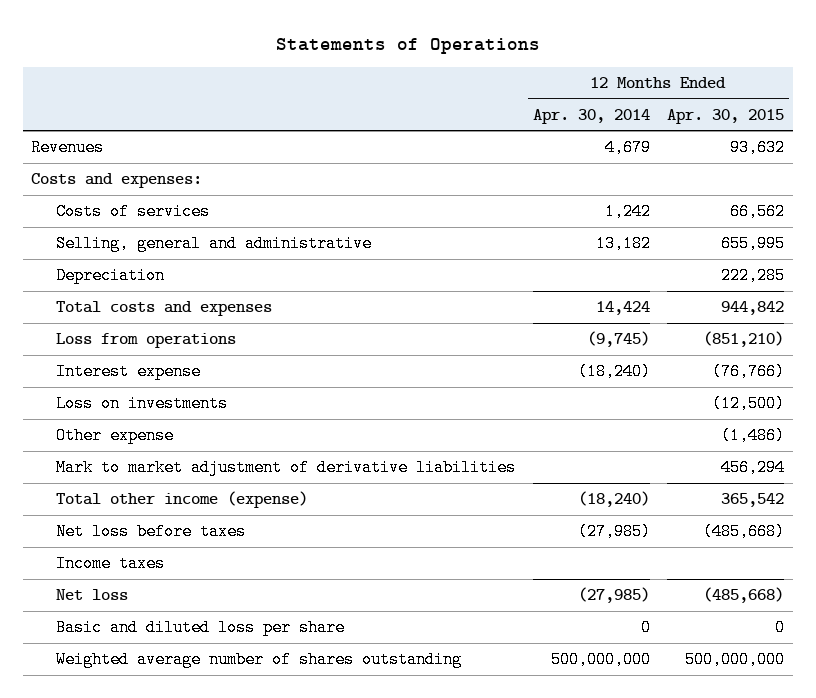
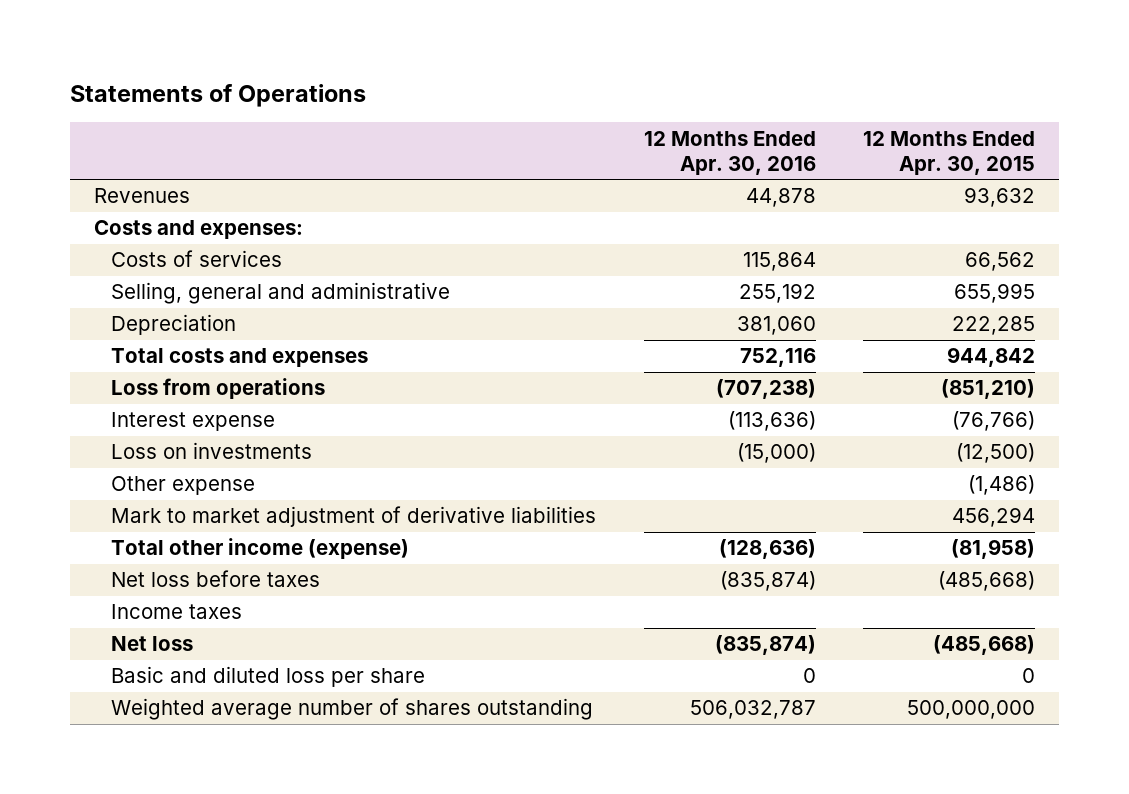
[532,108,650,124] Apr. 30, 2014 -> none
none -> [643,130,816,175] 12 Months Ended Apr. 30, 2016
[721,493,785,508] 365,542 -> [950,539,1035,560] (81,958)

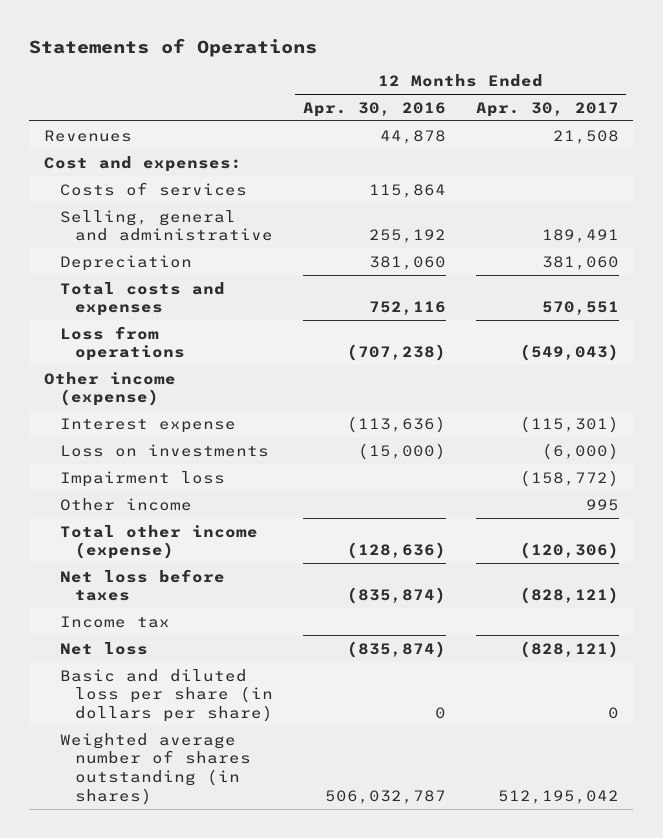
[862,130,1035,175] 12 Months Ended Apr. 30, 2015 -> none
none -> [475,101,619,117] Apr. 30, 2017
[93,220,303,240] Costs and expenses: -> [44,155,243,172] Cost and expenses:
none -> [44,371,177,407] Other income (expense)
[111,476,256,496] Other expense -> none
[111,506,597,528] Mark to market adjustment of derivative liabilities -> none
none -> [59,470,225,487] Impairment loss
none -> [59,497,192,511] Other income
[111,604,243,620] Income taxes -> [59,615,170,628] Income tax
[111,666,426,688] Basic and diluted loss per share -> [59,668,274,723] Basic and diluted loss per share (in dollars per share)
[111,698,594,721] Weighted average number of shares outstanding -> [59,732,252,806] Weighted average number of shares outstanding (in shares)

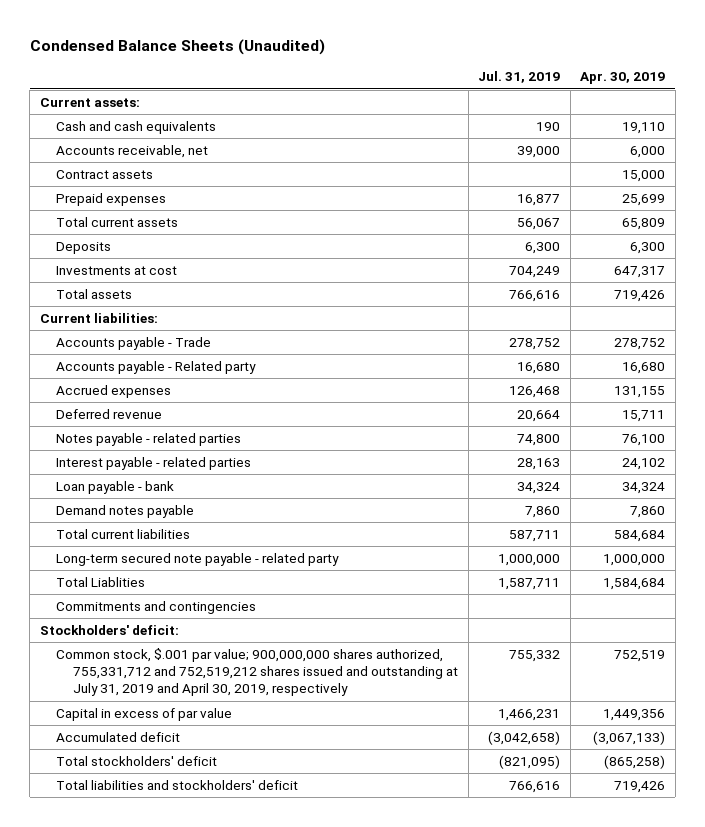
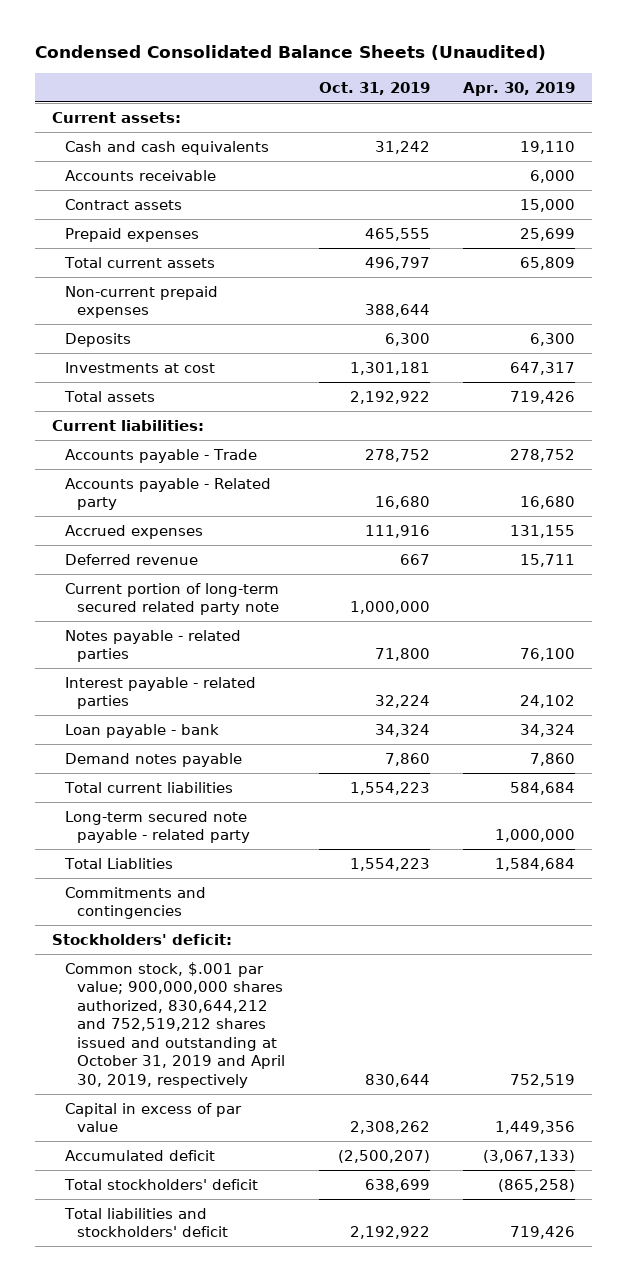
[29,38,325,55] Condensed Balance Sheets (Unaudited) -> [35,45,547,61] Condensed Consolidated Balance Sheets (Unaudited)
[478,71,561,84] Jul. 31, 2019 -> none
none -> [318,81,430,95] Oct. 31, 2019
[56,144,209,158] Accounts receivable, net -> [64,169,216,181] Accounts receivable
none -> [64,285,218,319] Non-current prepaid expenses
none -> [64,582,280,616] Current portion of long-term secured related party note
[56,647,459,697] Common stock, $.001 par value; 900,000,000 shares authorized, 755,331,712 and 752,519,212 shares issued and outstanding at July 31, 2019 and April 30, 2019, respectively -> [64,961,286,1088] Common stock, $.001 par value; 900,000,000 shares authorized, 830,644,212 and 752,519,212 shares issued and outstanding at October 31, 2019 and April 30, 2019, respectively

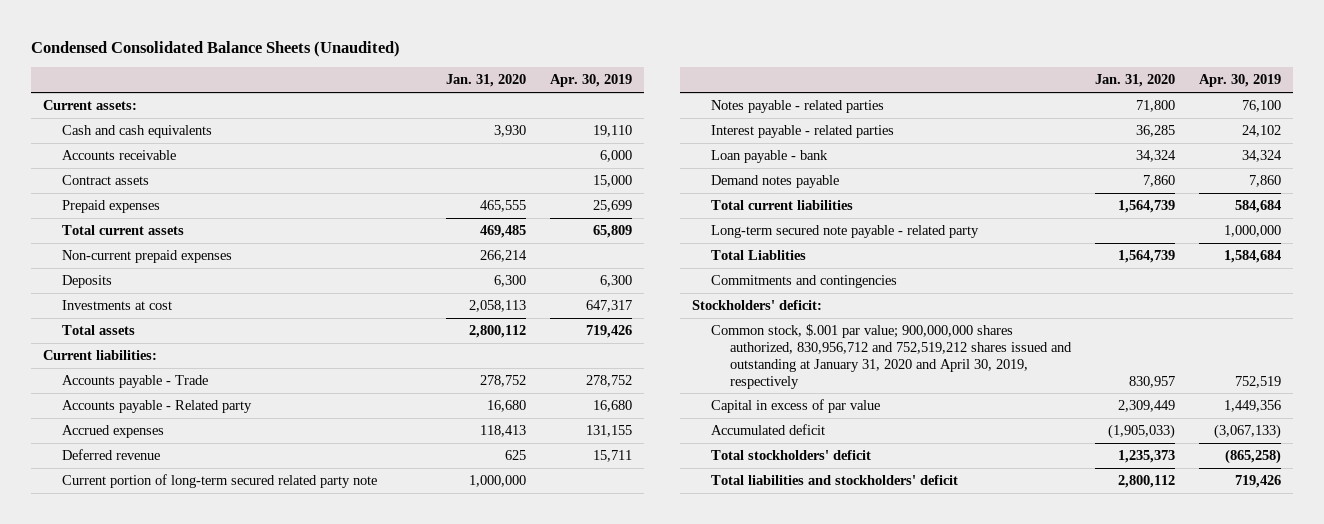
[318,81,430,95] Oct. 31, 2019 -> none
none -> [445,74,526,88] Jan. 31, 2020
[64,961,286,1088] Common stock, $.001 par value; 900,000,000 shares authorized, 830,644,212 and 752,519,212 shares issued and outstanding at October 31, 2019 and April 30, 2019, respectively -> [710,324,1072,389] Common stock, $.001 par value; 900,000,000 shares authorized, 830,956,712 and 752,519,212 shares issued and outstanding at January 31, 2020 and April 30, 2019, respectively

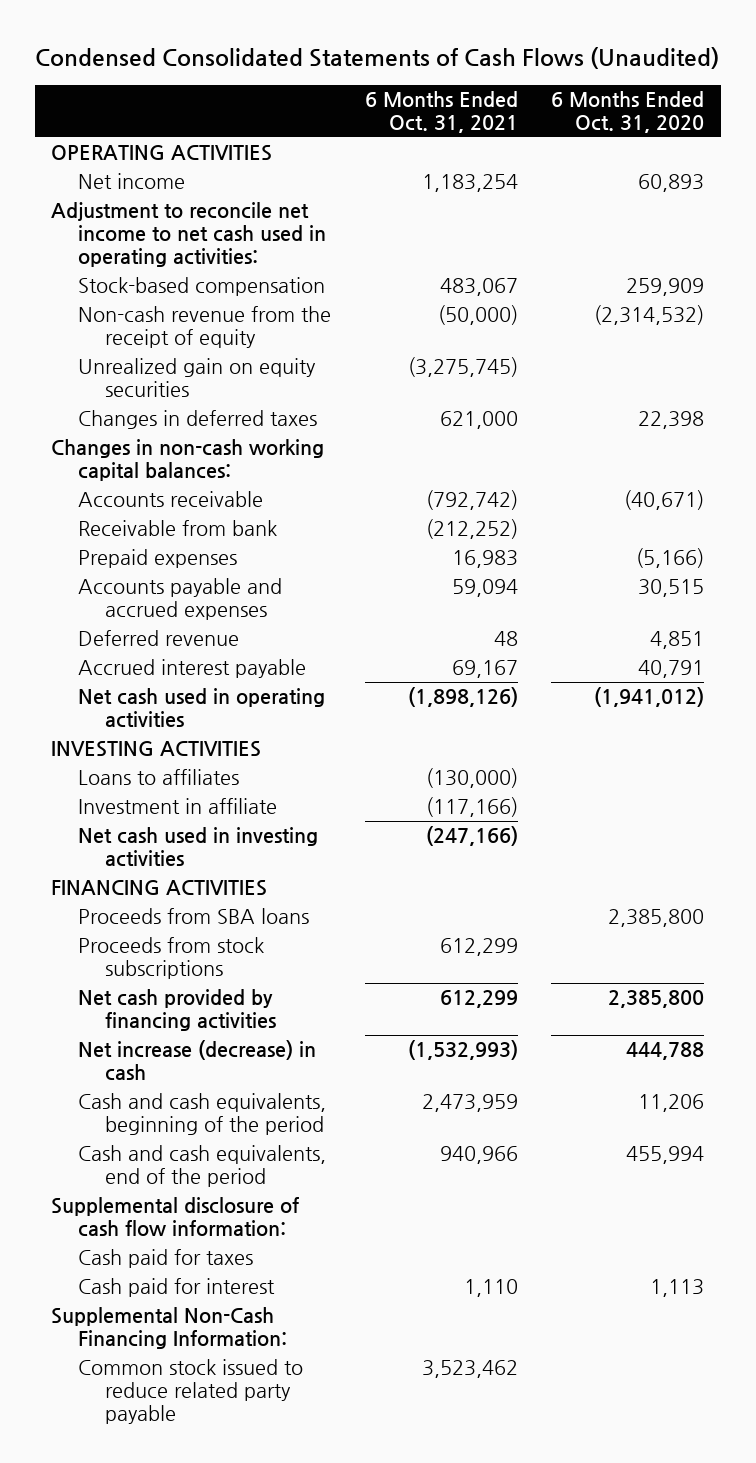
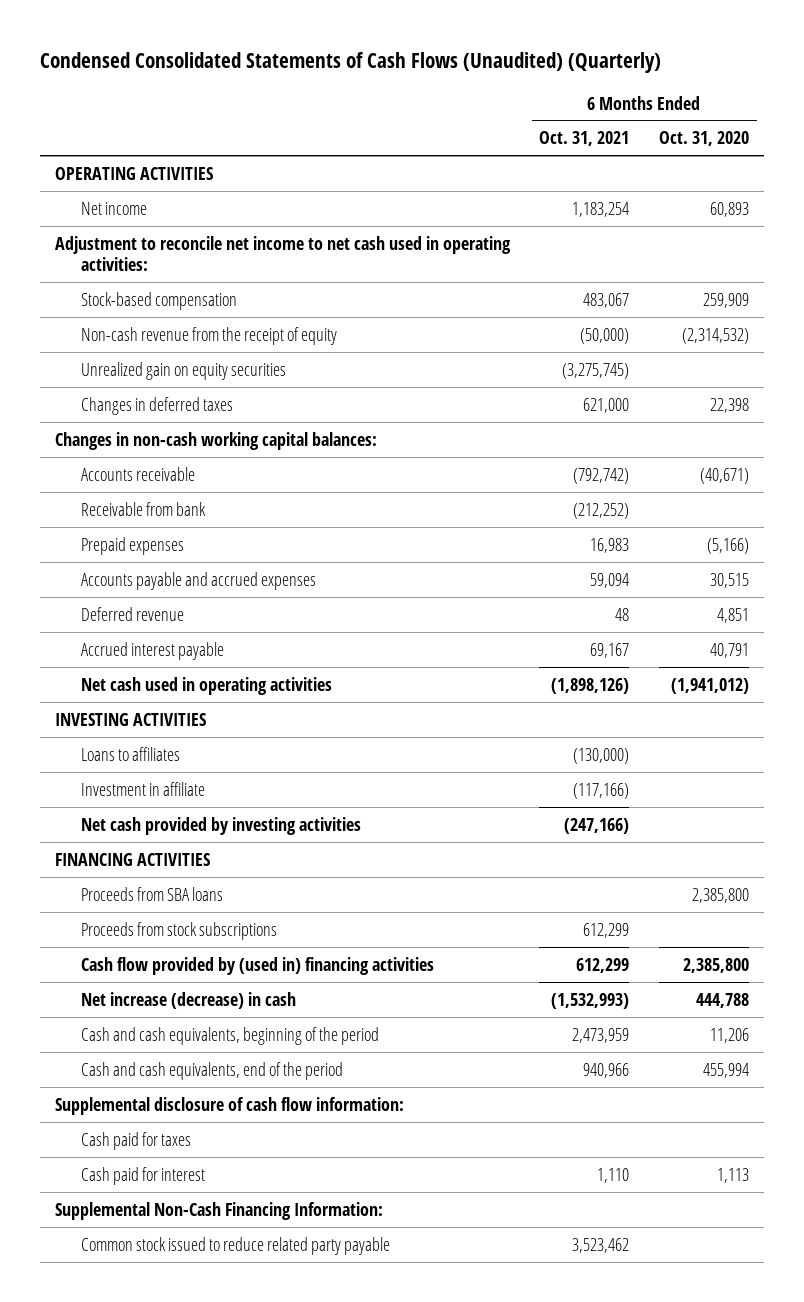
[34,47,719,70] Condensed Consolidated Statements of Cash Flows (Unaudited) -> [39,51,661,73] Condensed Consolidated Statements of Cash Flows (Unaudited) (Quarterly)
[78,827,319,868] Net cash used in investing activities -> [81,816,362,835] Net cash provided by investing activities
[78,989,277,1032] Net cash provided by financing activities -> [81,956,435,975] Cash flow provided by (used in) financing activities

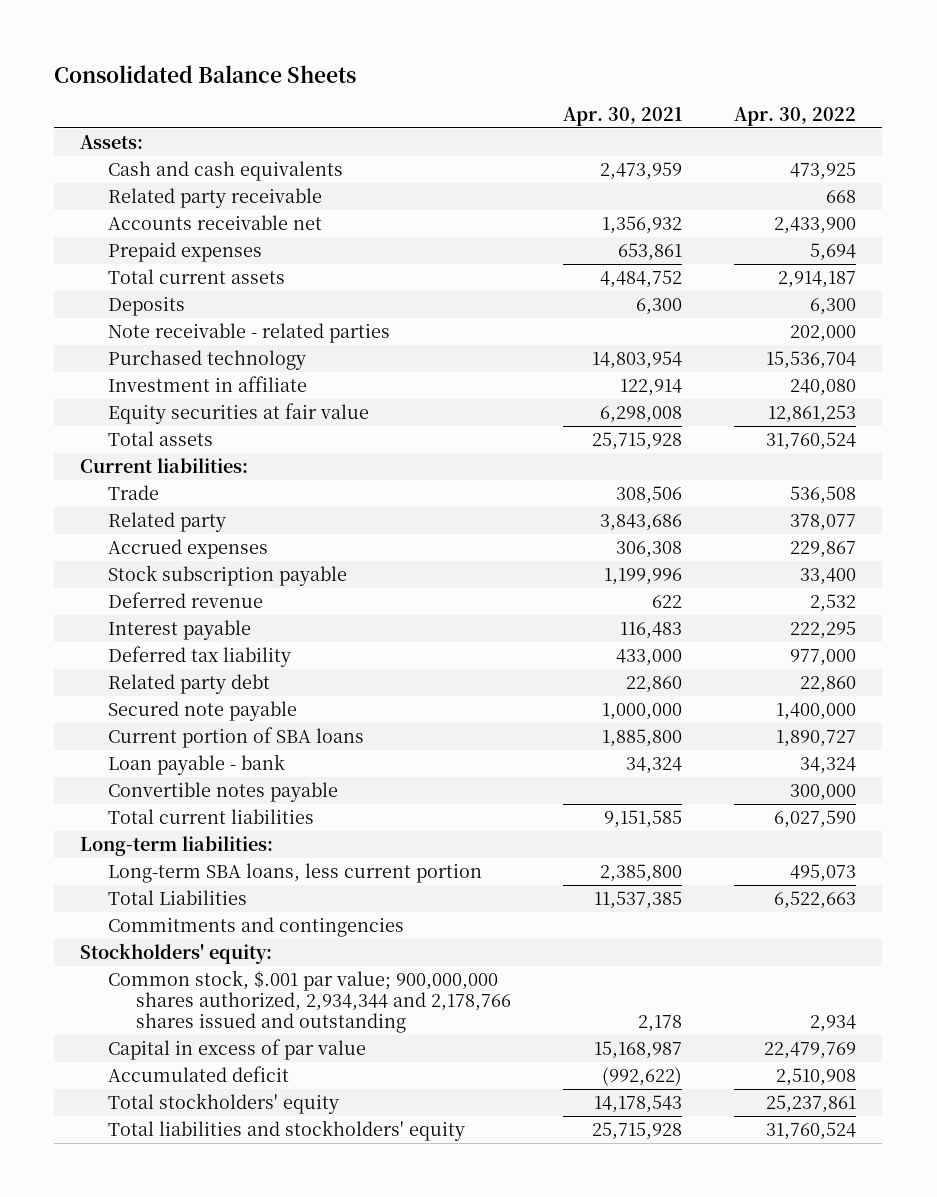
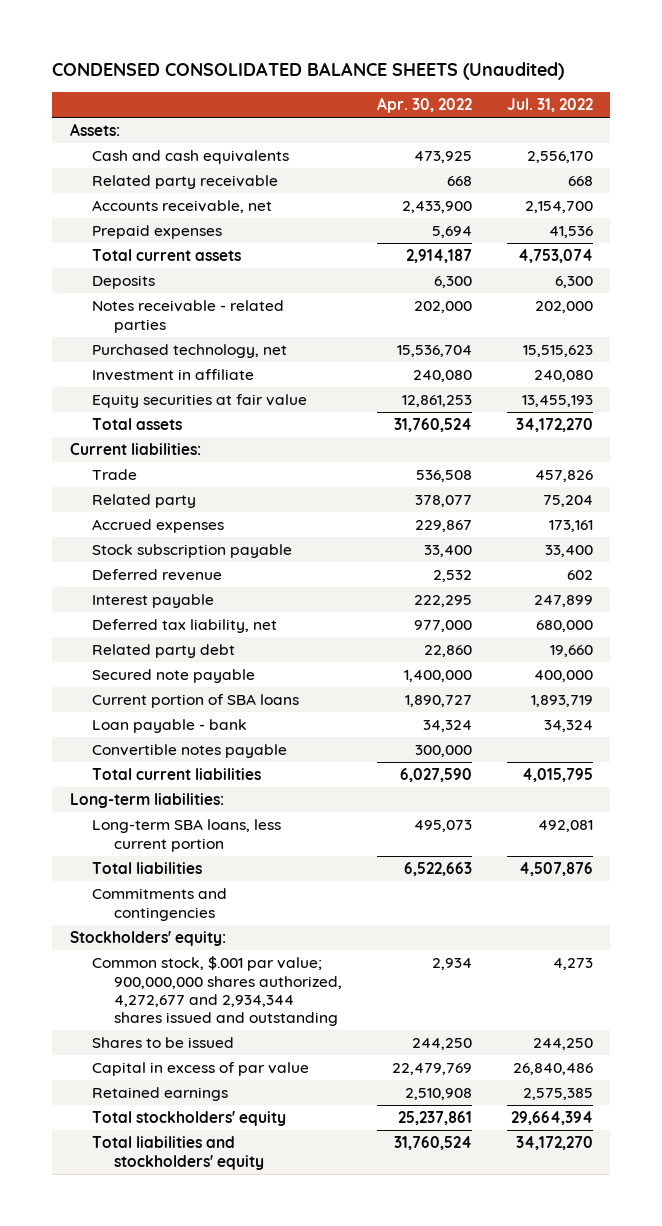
[54,64,357,83] Consolidated Balance Sheets -> [52,62,565,81] CONDENSED CONSOLIDATED BALANCE SHEETS (Unaudited)
[563,106,683,126] Apr. 30, 2021 -> none
none -> [506,98,593,113] Jul. 31, 2022
[108,215,323,231] Accounts receivable net -> [91,200,272,214] Accounts receivable, net
[108,323,391,344] Note receivable - related parties -> [91,300,284,333] Notes receivable - related parties
[108,350,307,371] Purchased technology -> [91,344,287,359] Purchased technology, net
[108,646,292,668] Deferred tax liability -> [91,619,277,634] Deferred tax liability, net
[108,890,248,906] Total Liabilities -> [91,862,202,875] Total liabilities
[108,970,512,1033] Common stock, $.001 par value; 900,000,000 shares authorized, 2,934,344 and 2,178,766 shares issued and outstanding -> [91,956,343,1027] Common stock, $.001 par value; 900,000,000 shares authorized, 4,272,677 and 2,934,344 shares issued and outstanding
none -> [91,1037,234,1049] Shares to be issued
[108,1066,290,1083] Accumulated deficit -> [91,1087,228,1102] Retained earnings

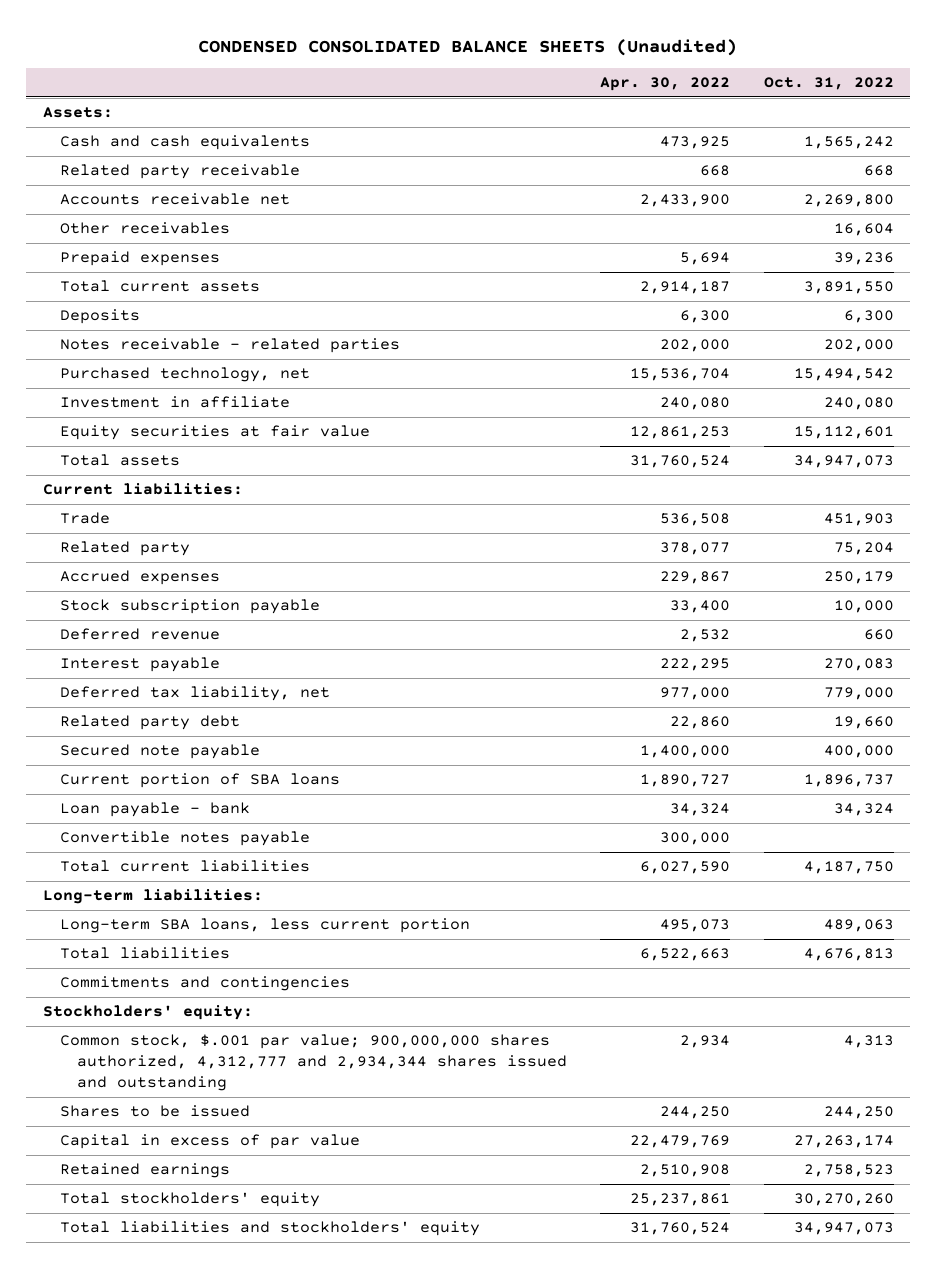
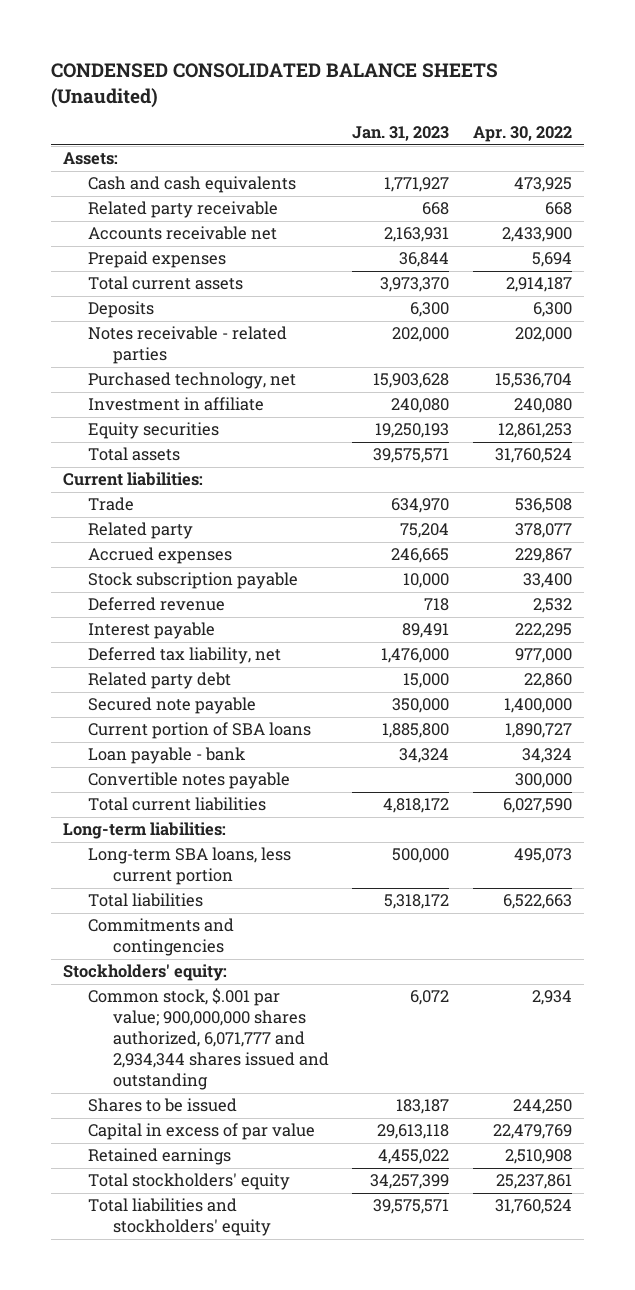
[763,77,894,91] Oct. 31, 2022 -> none
none -> [352,126,450,142] Jan. 31, 2023
[59,222,230,235] Other receivables -> none
[59,425,370,441] Equity securities at fair value -> [87,422,219,440] Equity securities
[59,1034,568,1092] Common stock, $.001 par value; 900,000,000 shares authorized, 4,312,777 and 2,934,344 shares issued and outstanding -> [87,988,329,1091] Common stock, $.001 par value; 900,000,000 shares authorized, 6,071,777 and 2,934,344 shares issued and outstanding

